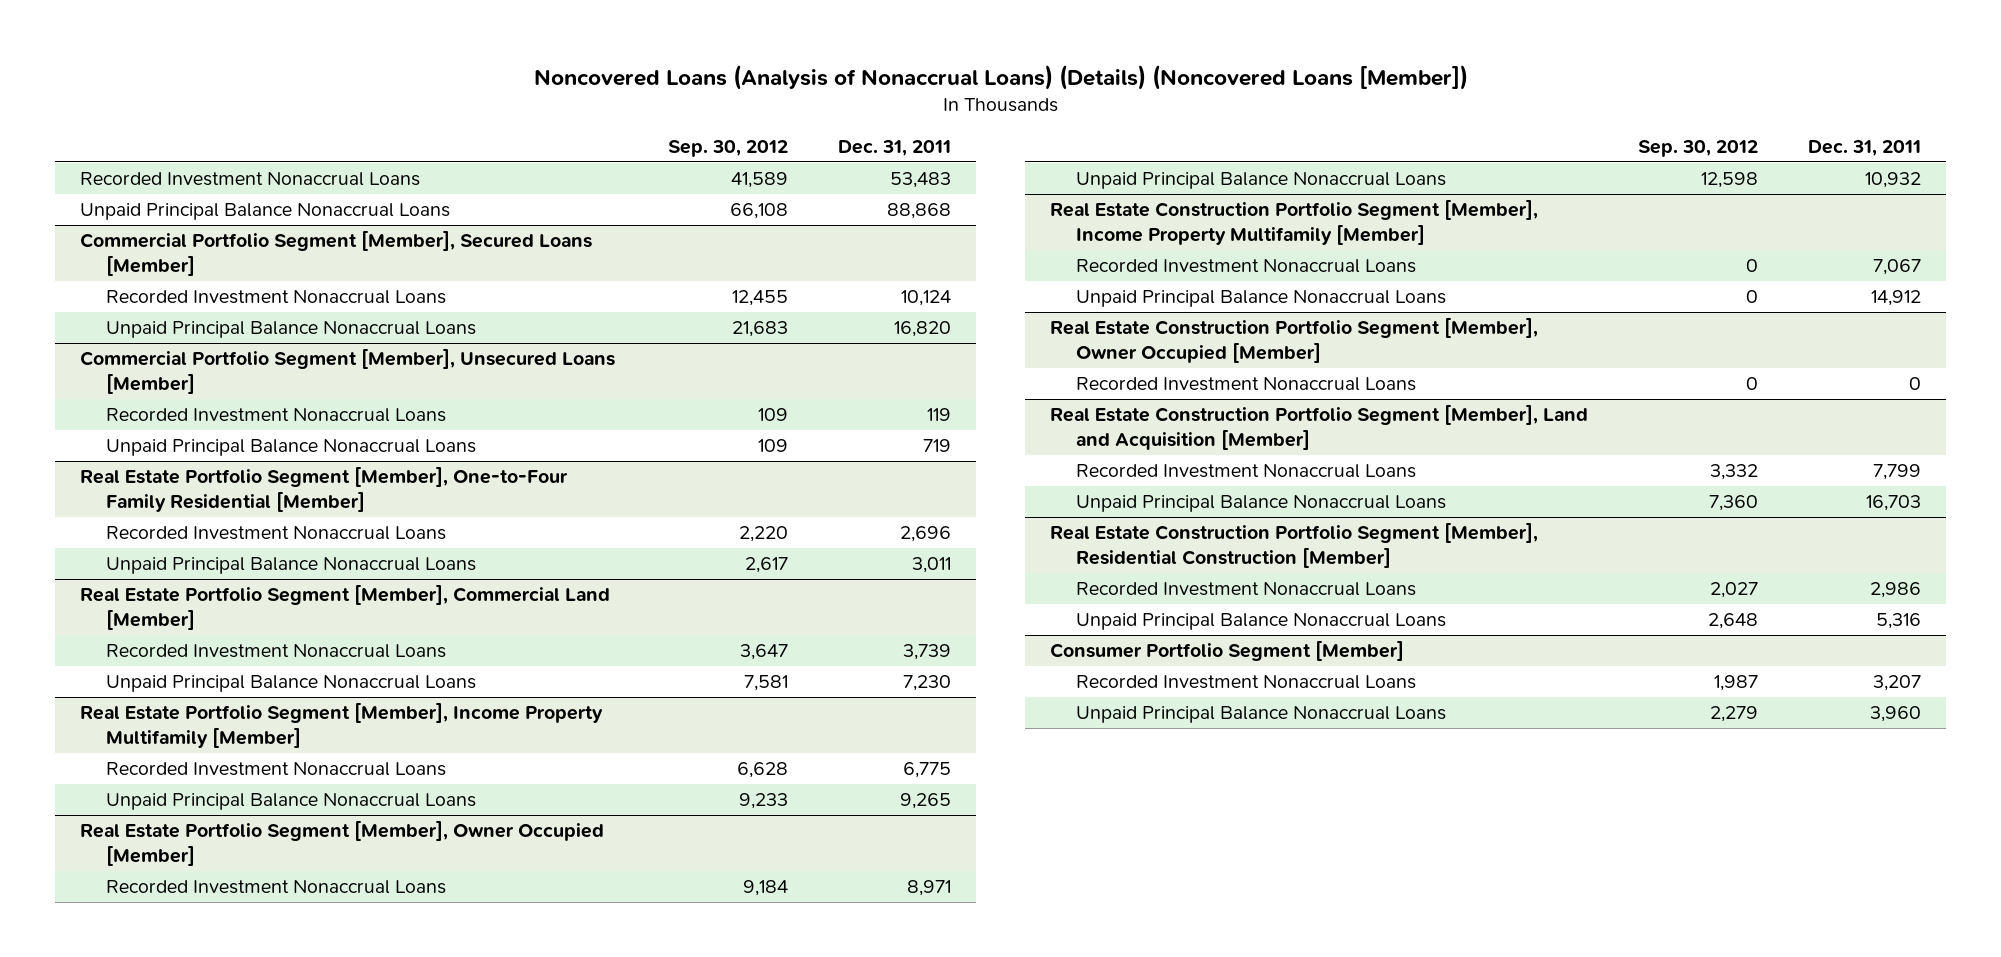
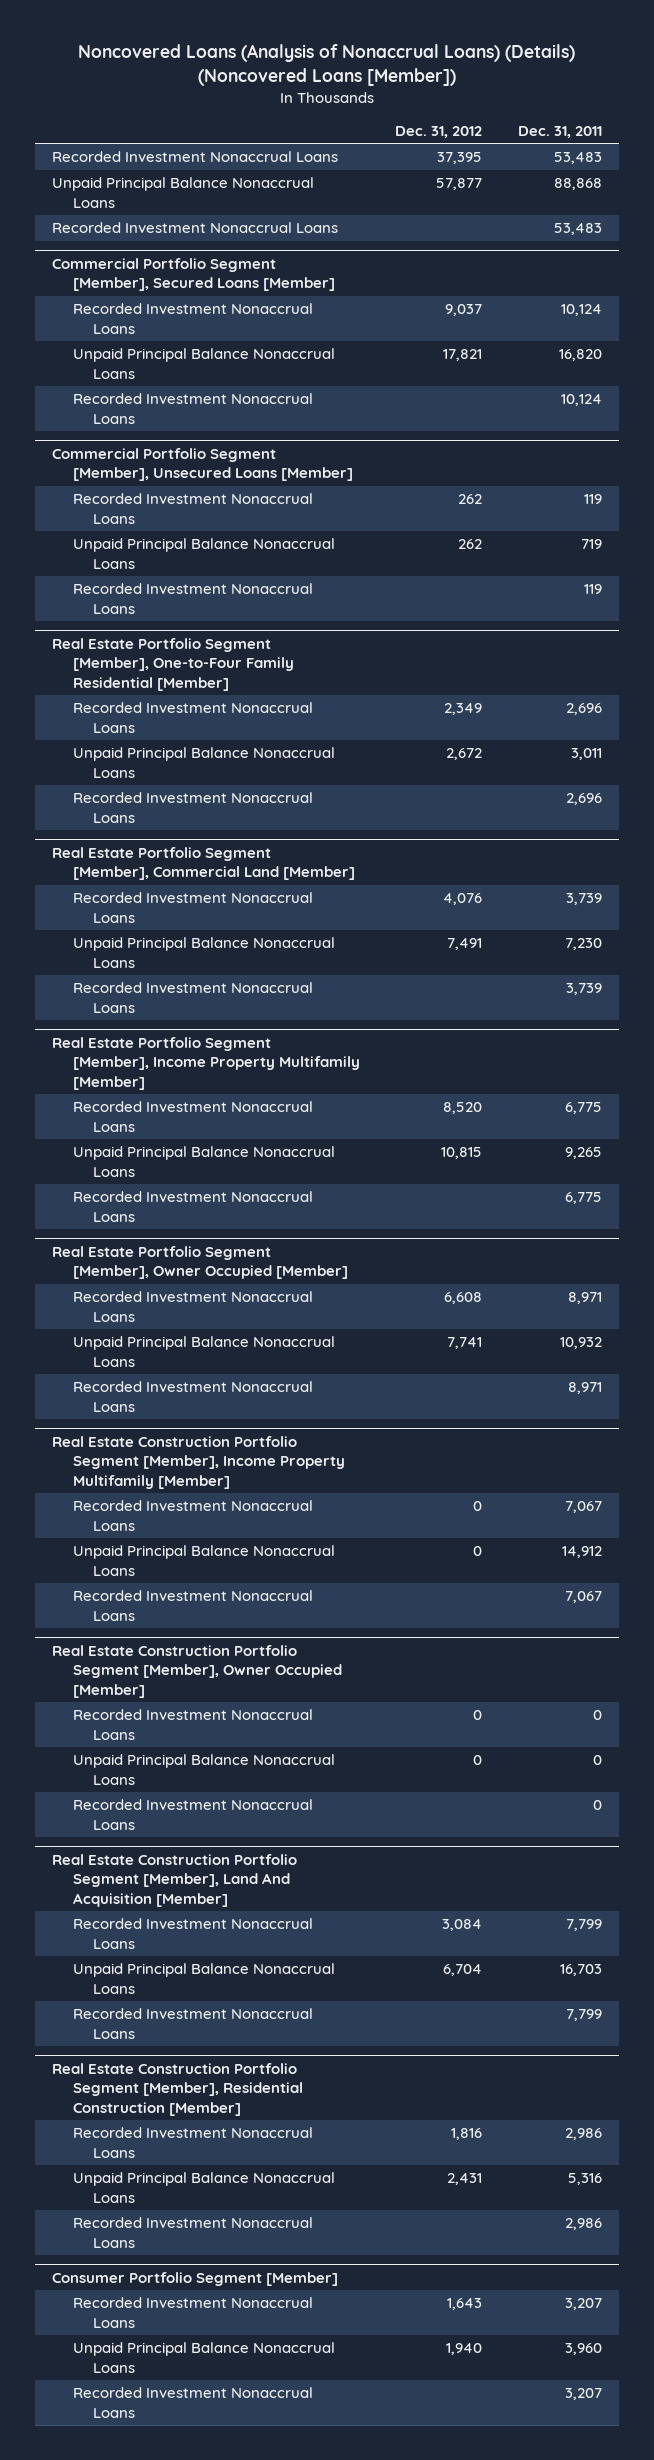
[668,140,789,158] Sep. 30, 2012 -> none
none -> [395,126,483,139] Dec. 31, 2012
none -> [52,222,339,234] Recorded Investment Nonaccrual Loans
none -> [72,393,313,424] Recorded Investment Nonaccrual Loans
none -> [72,583,313,614] Recorded Investment Nonaccrual Loans
none -> [72,792,313,823] Recorded Investment Nonaccrual Loans
none -> [72,982,313,1013] Recorded Investment Nonaccrual Loans
none -> [72,1191,313,1222] Recorded Investment Nonaccrual Loans
none -> [72,1381,313,1412] Recorded Investment Nonaccrual Loans
none -> [72,1590,313,1621] Recorded Investment Nonaccrual Loans
none -> [72,1754,335,1785] Unpaid Principal Balance Nonaccrual Loans
none -> [72,1799,313,1830] Recorded Investment Nonaccrual Loans
[1050,404,1589,451] Real Estate Construction Portfolio Segment [Member], Land and Acquisition [Member] -> [52,1853,298,1907] Real Estate Construction Portfolio Segment [Member], Land And Acquisition [Member]
none -> [72,2008,313,2039] Recorded Investment Nonaccrual Loans
none -> [72,2217,313,2248] Recorded Investment Nonaccrual Loans
none -> [72,2387,313,2418] Recorded Investment Nonaccrual Loans

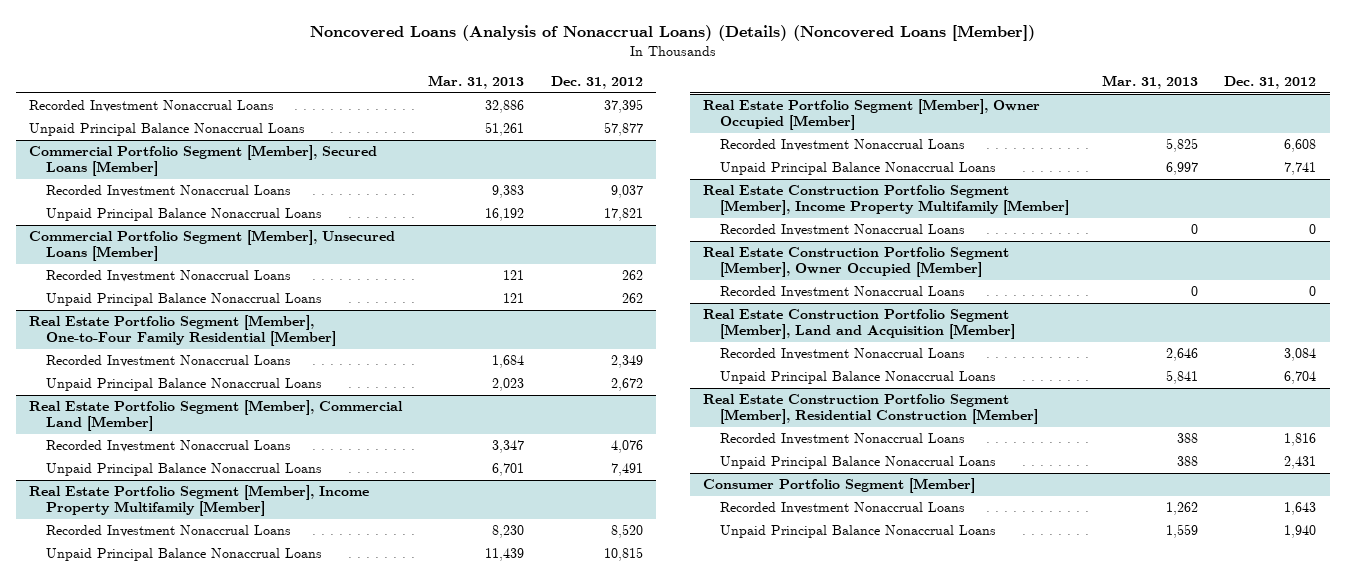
[517,126,602,139] Dec. 31, 2011 -> none
none -> [428,74,525,89] Mar. 31, 2013
[52,222,339,234] Recorded Investment Nonaccrual Loans -> none
[72,393,313,424] Recorded Investment Nonaccrual Loans -> none
[72,583,313,614] Recorded Investment Nonaccrual Loans -> none
[72,792,313,823] Recorded Investment Nonaccrual Loans -> none
[72,982,313,1013] Recorded Investment Nonaccrual Loans -> none
[72,1191,313,1222] Recorded Investment Nonaccrual Loans -> none
[72,1381,313,1412] Recorded Investment Nonaccrual Loans -> none
[72,1545,335,1576] Unpaid Principal Balance Nonaccrual Loans -> none
[72,1590,313,1621] Recorded Investment Nonaccrual Loans -> none
[72,1754,335,1785] Unpaid Principal Balance Nonaccrual Loans -> none
[72,1799,313,1830] Recorded Investment Nonaccrual Loans -> none
[52,1853,298,1907] Real Estate Construction Portfolio Segment [Member], Land And Acquisition [Member] -> [703,309,1015,340] Real Estate Construction Portfolio Segment [Member], Land and Acquisition [Member]
[72,2008,313,2039] Recorded Investment Nonaccrual Loans -> none
[72,2217,313,2248] Recorded Investment Nonaccrual Loans -> none
[72,2387,313,2418] Recorded Investment Nonaccrual Loans -> none

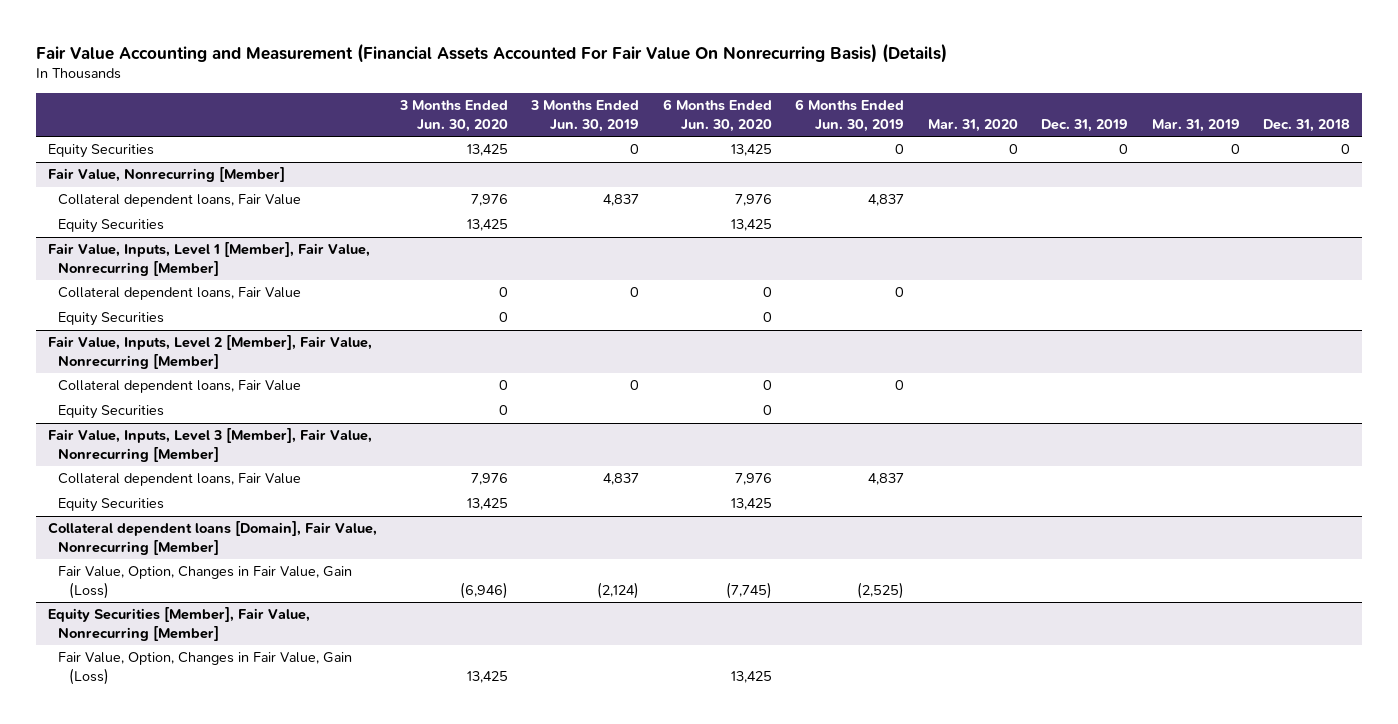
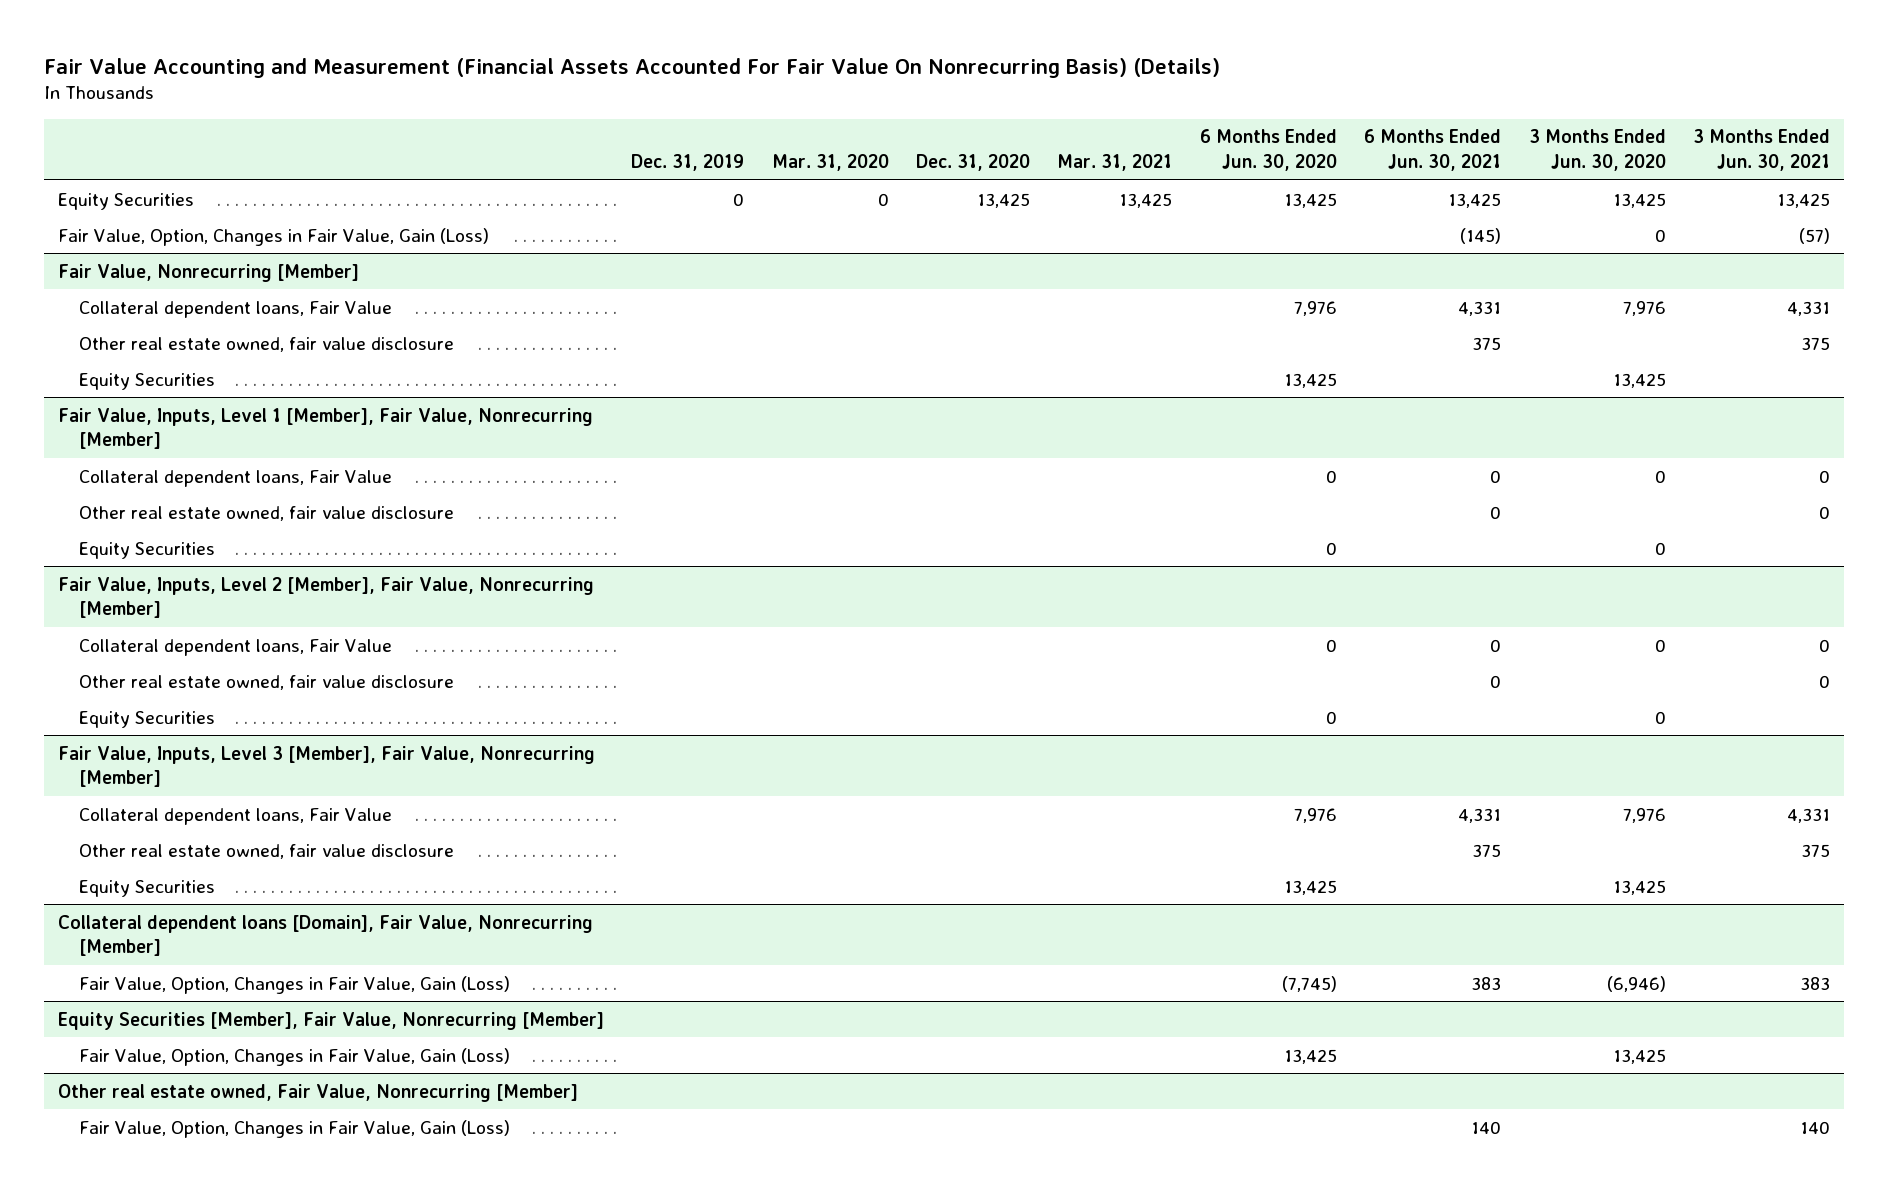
[530,100,640,132] 3 Months Ended Jun. 30, 2019 -> none
[795,99,905,132] 6 Months Ended Jun. 30, 2019 -> none
[1151,118,1240,132] Mar. 31, 2019 -> none
[1262,118,1350,132] Dec. 31, 2018 -> none
none -> [916,153,1031,171] Dec. 31, 2020
none -> [1057,153,1173,171] Mar. 31, 2021
none -> [1364,129,1502,171] 6 Months Ended Jun. 30, 2021
none -> [1693,129,1831,171] 3 Months Ended Jun. 30, 2021
none -> [57,227,489,246] Fair Value, Option, Changes in Fair Value, Gain (Loss)
none -> [78,336,454,352] Other real estate owned, fair value disclosure
none -> [78,505,454,521] Other real estate owned, fair value disclosure
none -> [78,674,454,690] Other real estate owned, fair value disclosure
none -> [78,843,454,859] Other real estate owned, fair value disclosure
none -> [57,1083,578,1102] Other real estate owned, Fair Value, Nonrecurring [Member]
none -> [78,1119,510,1138] Fair Value, Option, Changes in Fair Value, Gain (Loss)

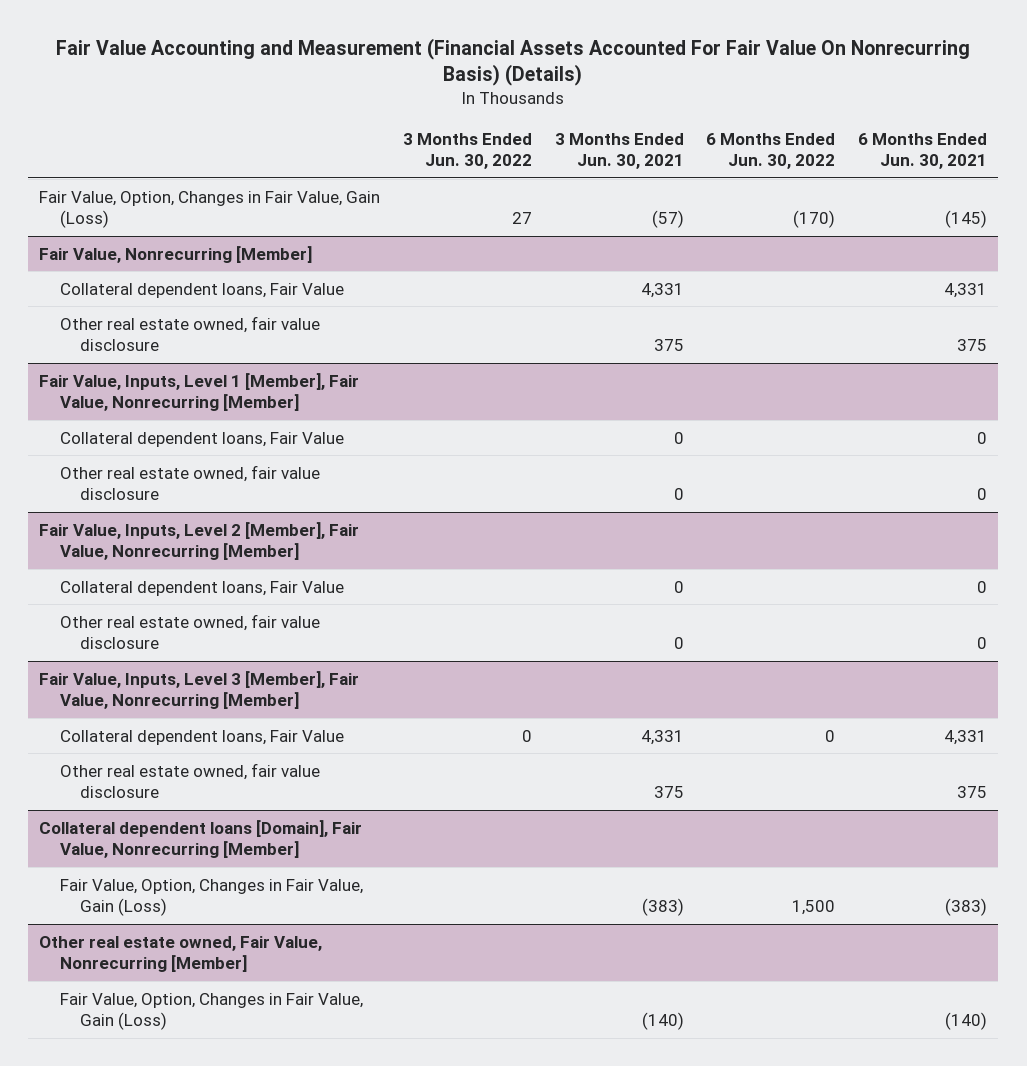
[631,153,745,171] Dec. 31, 2019 -> none
[771,153,889,171] Mar. 31, 2020 -> none
[916,153,1031,171] Dec. 31, 2020 -> none
[1057,153,1173,171] Mar. 31, 2021 -> none
[1199,129,1337,171] 6 Months Ended Jun. 30, 2020 -> none
[1528,129,1666,171] 3 Months Ended Jun. 30, 2020 -> none
none -> [403,132,533,170] 3 Months Ended Jun. 30, 2022
none -> [706,132,836,170] 6 Months Ended Jun. 30, 2022
[57,192,194,210] Equity Securities -> none
[78,372,215,390] Equity Securities -> none
[78,541,215,559] Equity Securities -> none
[78,710,215,728] Equity Securities -> none
[78,879,215,897] Equity Securities -> none
[57,1011,604,1030] Equity Securities [Member], Fair Value, Nonrecurring [Member] -> none
[78,1047,510,1066] Fair Value, Option, Changes in Fair Value, Gain (Loss) -> none
[1471,976,1502,990] 383 -> [945,898,988,917] (383)
[1800,976,1831,990] 383 -> [641,898,684,917] (383)
[1471,1120,1502,1134] 140 -> [945,1012,988,1031] (140)
[1800,1120,1831,1134] 140 -> [641,1012,684,1031] (140)

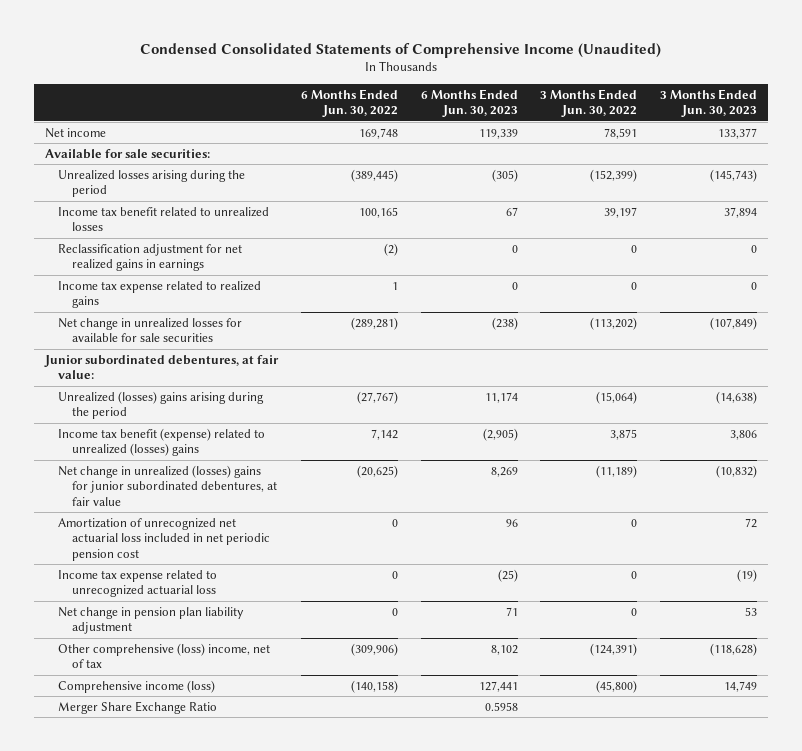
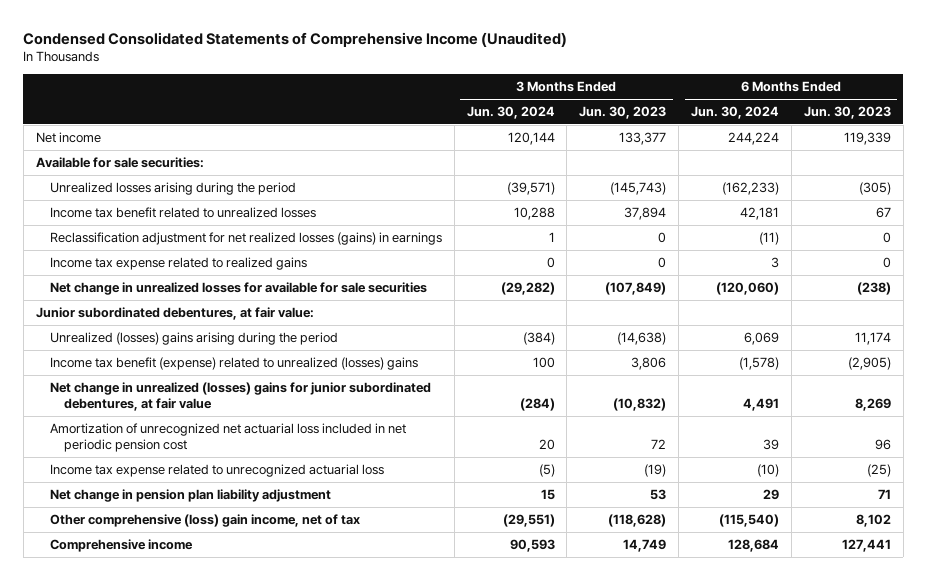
[300,88,398,118] 6 Months Ended Jun. 30, 2022 -> none
[540,88,638,118] 3 Months Ended Jun. 30, 2022 -> none
none -> [466,106,555,120] Jun. 30, 2024
none -> [691,106,780,120] Jun. 30, 2024
[58,243,243,272] Reclassification adjustment for net realized gains in earnings -> [49,232,442,246] Reclassification adjustment for net realized losses (gains) in earnings
[58,700,218,714] Merger Share Exchange Ratio -> none
[58,642,271,669] Other comprehensive (loss) income, net of tax -> [49,514,360,528] Other comprehensive (loss) gain income, net of tax
[58,679,216,693] Comprehensive income (loss) -> [49,539,193,553] Comprehensive income

